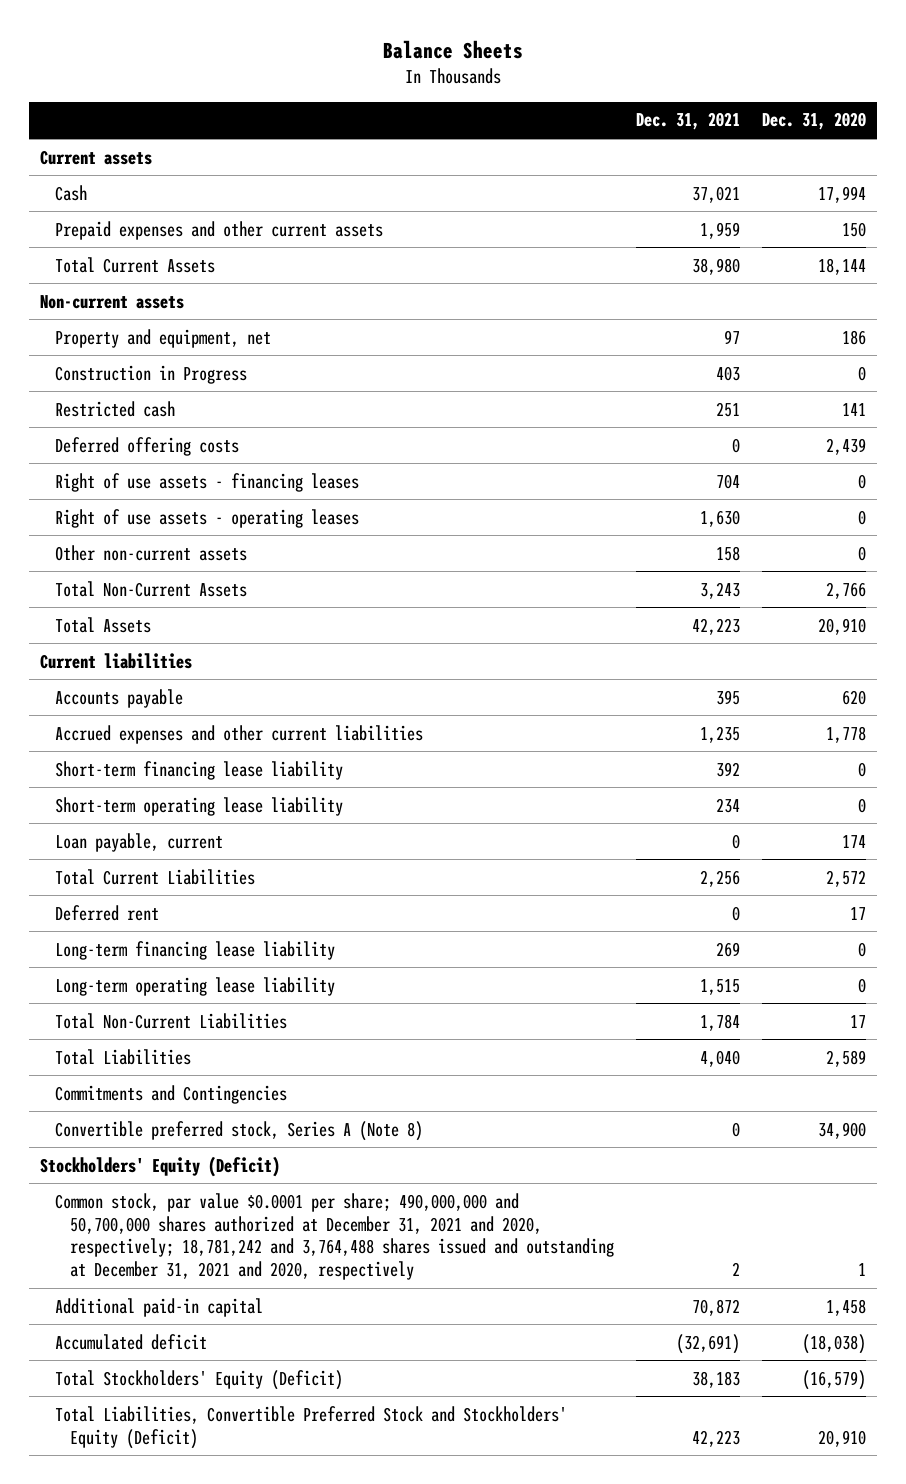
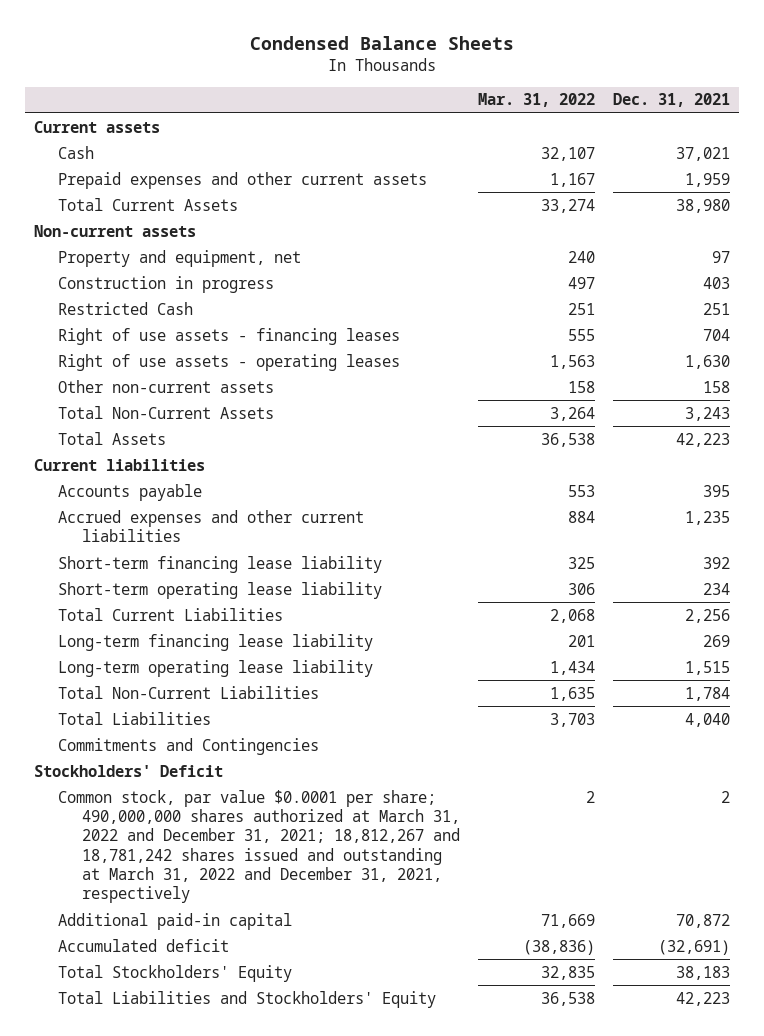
[383,40,524,60] Balance Sheets -> [250,35,515,50] Condensed Balance Sheets
[761,112,866,131] Dec. 31, 2020 -> none
none -> [478,93,596,108] Mar. 31, 2022
[54,436,239,456] Deferred offering costs -> none
[54,364,247,384] Construction in Progress -> [58,275,275,293] Construction in progress
[54,400,175,417] Restricted cash -> [58,301,194,315] Restricted Cash
[54,832,223,852] Loan payable, current -> none
[54,904,159,921] Deferred rent -> none
[54,1120,423,1141] Convertible preferred stock, Series A (Note 8) -> none
[40,1155,281,1177] Stockholders' Equity (Deficit) -> [34,764,224,777] Stockholders' Deficit
[54,1192,614,1281] Common stock, par value $0.0001 per share; 490,000,000 and 50,700,000 shares authorized at December 31, 2021 and 2020, respectively; 18,781,242 and 3,764,488 shares issued and outstanding at December 31, 2021 and 2020, respectively -> [58,789,461,904] Common stock, par value $0.0001 per share; 490,000,000 shares authorized at March 31, 2022 and December 31, 2021; 18,812,267 and 18,781,242 shares issued and outstanding at March 31, 2022 and December 31, 2021, respectively
[54,1369,343,1390] Total Stockholders' Equity (Deficit) -> [58,964,293,982] Total Stockholders' Equity
[54,1405,567,1449] Total Liabilities, Convertible Preferred Stock and Stockholders' Equity (Deficit) -> [58,990,437,1008] Total Liabilities and Stockholders' Equity

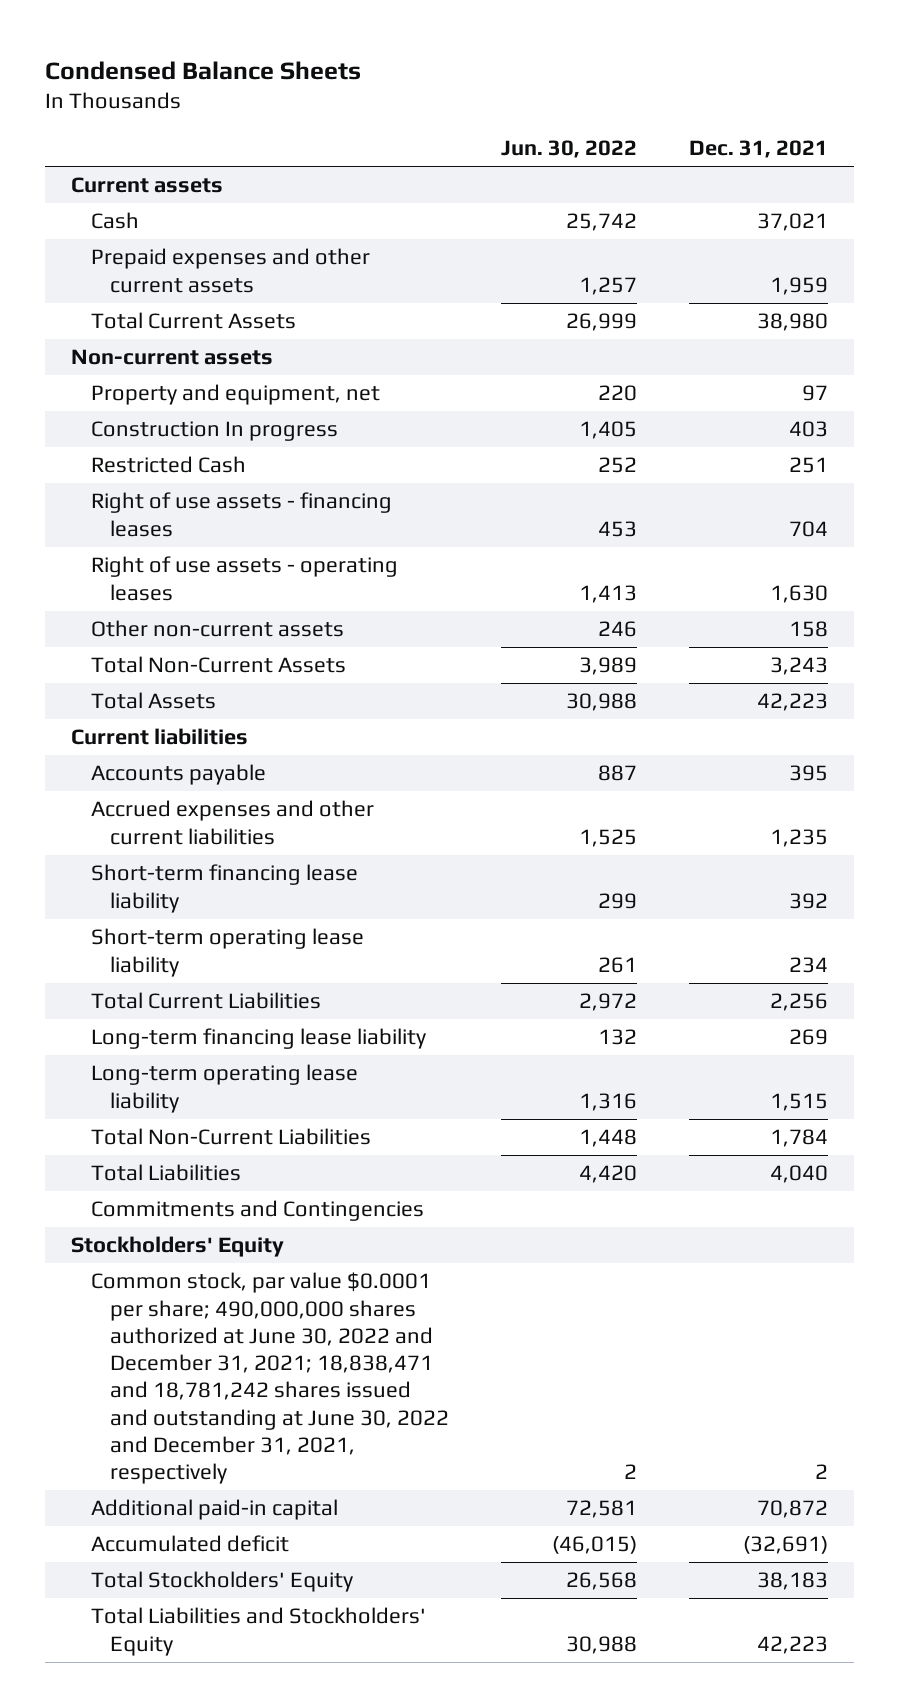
[478,93,596,108] Mar. 31, 2022 -> none
none -> [501,140,638,159] Jun. 30, 2022
[58,275,275,293] Construction in progress -> [90,421,338,442] Construction In progress
[34,764,224,777] Stockholders' Deficit -> [70,1236,284,1258] Stockholders' Equity
[58,789,461,904] Common stock, par value $0.0001 per share; 490,000,000 shares authorized at March 31, 2022 and December 31, 2021; 18,812,267 and 18,781,242 shares issued and outstanding at March 31, 2022 and December 31, 2021, respectively -> [90,1272,450,1485] Common stock, par value $0.0001 per share; 490,000,000 shares authorized at June 30, 2022 and December 31, 2021; 18,838,471 and 18,781,242 shares issued and outstanding at June 30, 2022 and December 31, 2021, respectively

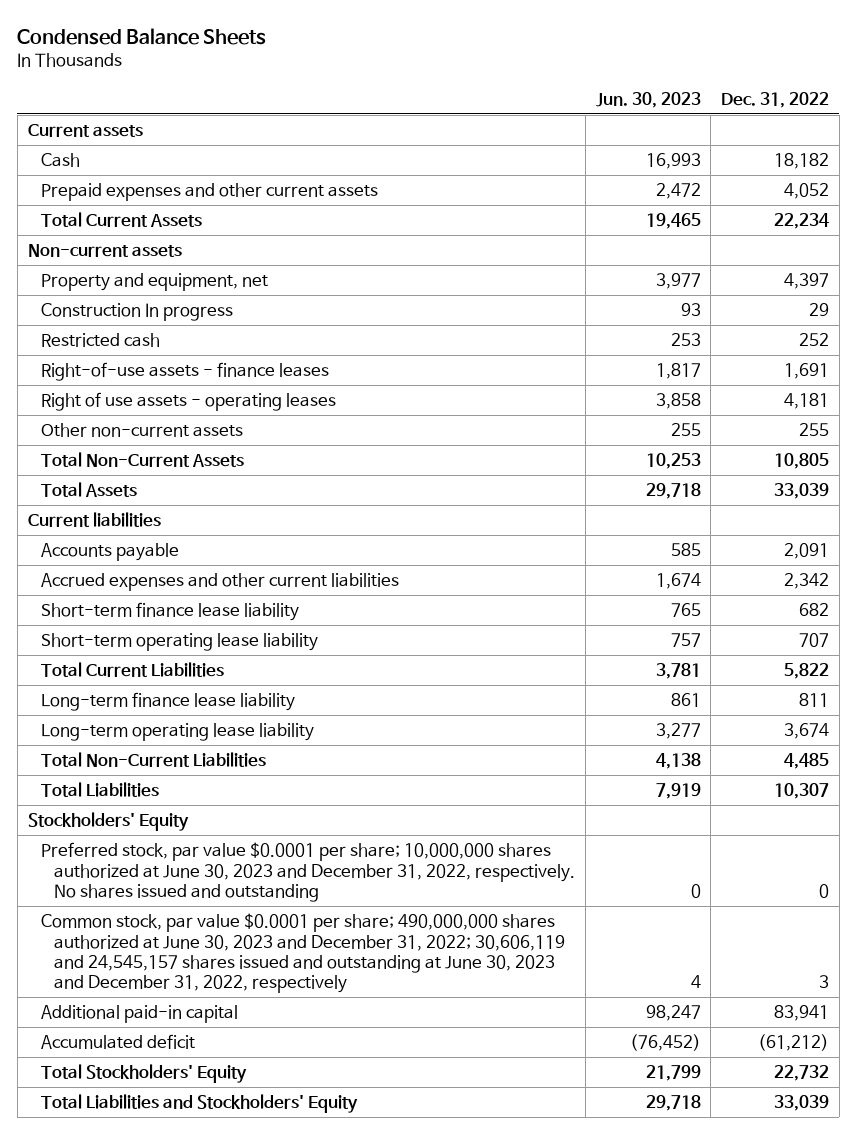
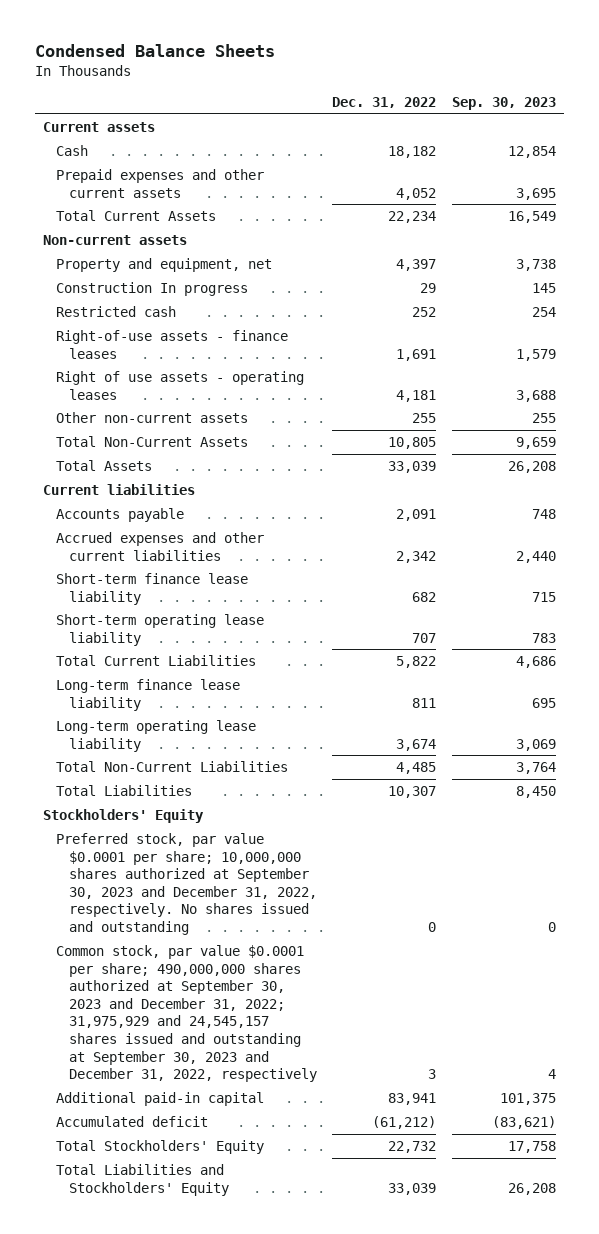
[595,91,701,108] Jun. 30, 2023 -> none
none -> [451,97,556,111] Sep. 30, 2023
[40,842,575,902] Preferred stock, par value $0.0001 per share; 10,000,000 shares authorized at June 30, 2023 and December 31, 2022, respectively. No shares issued and outstanding -> [55,832,317,936] Preferred stock, par value $0.0001 per share; 10,000,000 shares authorized at September 30, 2023 and December 31, 2022, respectively. No shares issued and outstanding
[40,913,565,994] Common stock, par value $0.0001 per share; 490,000,000 shares authorized at June 30, 2023 and December 31, 2022; 30,606,119 and 24,545,157 shares issued and outstanding at June 30, 2023 and December 31, 2022, respectively -> [55,944,317,1083] Common stock, par value $0.0001 per share; 490,000,000 shares authorized at September 30, 2023 and December 31, 2022; 31,975,929 and 24,545,157 shares issued and outstanding at September 30, 2023 and December 31, 2022, respectively

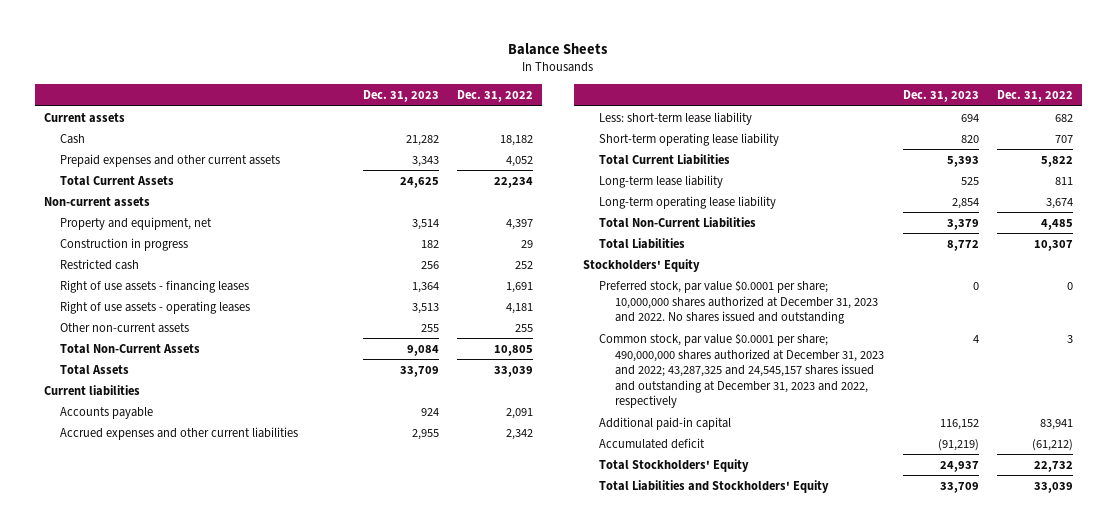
[34,43,275,57] Condensed Balance Sheets -> [508,43,609,56] Balance Sheets
[451,97,556,111] Sep. 30, 2023 -> none
none -> [362,90,439,103] Dec. 31, 2023
[55,281,248,296] Construction In progress -> [59,237,188,251] Construction in progress
[55,329,288,359] Right-of-use assets - finance leases -> [59,279,249,293] Right of use assets - financing leases
[55,572,248,605] Short-term finance lease liability -> [599,111,753,125] Less: short-term lease liability
[55,678,240,711] Long-term finance lease liability -> [599,174,724,188] Long-term lease liability
[55,832,317,936] Preferred stock, par value $0.0001 per share; 10,000,000 shares authorized at September 30, 2023 and December 31, 2022, respectively. No shares issued and outstanding -> [599,279,879,325] Preferred stock, par value $0.0001 per share; 10,000,000 shares authorized at December 31, 2023 and 2022. No shares issued and outstanding
[55,944,317,1083] Common stock, par value $0.0001 per share; 490,000,000 shares authorized at September 30, 2023 and December 31, 2022; 31,975,929 and 24,545,157 shares issued and outstanding at September 30, 2023 and December 31, 2022, respectively -> [599,332,885,409] Common stock, par value $0.0001 per share; 490,000,000 shares authorized at December 31, 2023 and 2022; 43,287,325 and 24,545,157 shares issued and outstanding at December 31, 2023 and 2022, respectively

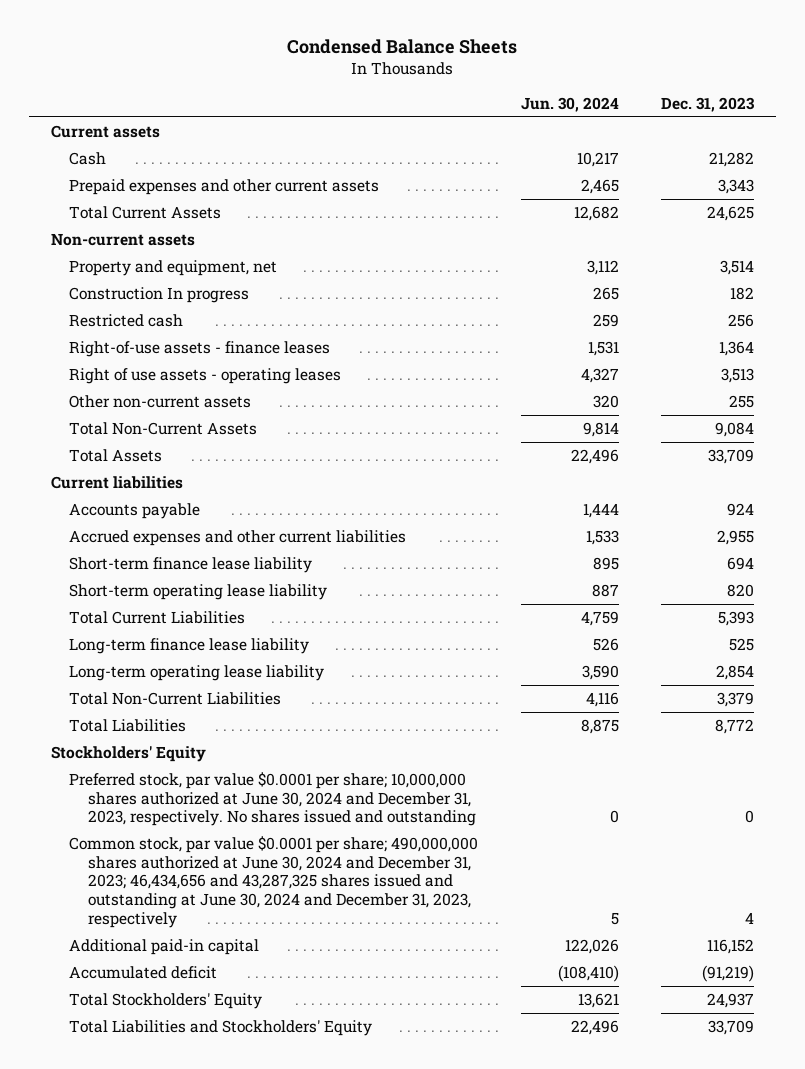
[508,43,609,56] Balance Sheets -> [287,39,518,55] Condensed Balance Sheets
[457,90,534,103] Dec. 31, 2022 -> none
none -> [520,96,619,112] Jun. 30, 2024
[59,237,188,251] Construction in progress -> [69,287,250,304] Construction In progress
[59,279,249,293] Right of use assets - financing leases -> [69,341,331,358] Right-of-use assets - finance leases
[599,111,753,125] Less: short-term lease liability -> [69,557,313,574] Short-term finance lease liability
[599,174,724,188] Long-term lease liability -> [69,638,310,655] Long-term finance lease liability
[599,279,879,325] Preferred stock, par value $0.0001 per share; 10,000,000 shares authorized at December 31, 2023 and 2022. No shares issued and outstanding -> [69,772,476,827] Preferred stock, par value $0.0001 per share; 10,000,000 shares authorized at June 30, 2024 and December 31, 2023, respectively. No shares issued and outstanding
[599,332,885,409] Common stock, par value $0.0001 per share; 490,000,000 shares authorized at December 31, 2023 and 2022; 43,287,325 and 24,545,157 shares issued and outstanding at December 31, 2023 and 2022, respectively -> [69,836,479,928] Common stock, par value $0.0001 per share; 490,000,000 shares authorized at June 30, 2024 and December 31, 2023; 46,434,656 and 43,287,325 shares issued and outstanding at June 30, 2024 and December 31, 2023, respectively

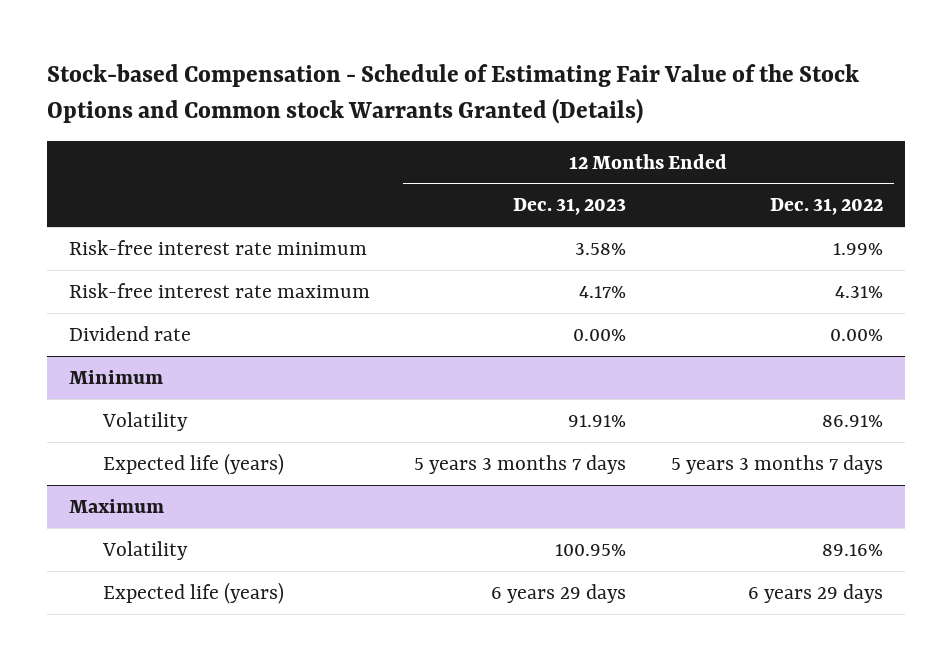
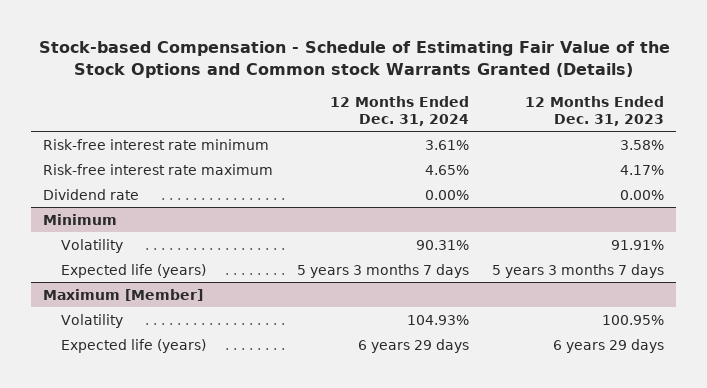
[769,198,883,216] Dec. 31, 2022 -> none
none -> [329,95,469,126] 12 Months Ended Dec. 31, 2024
[69,498,165,513] Maximum -> [43,288,204,301] Maximum [Member]

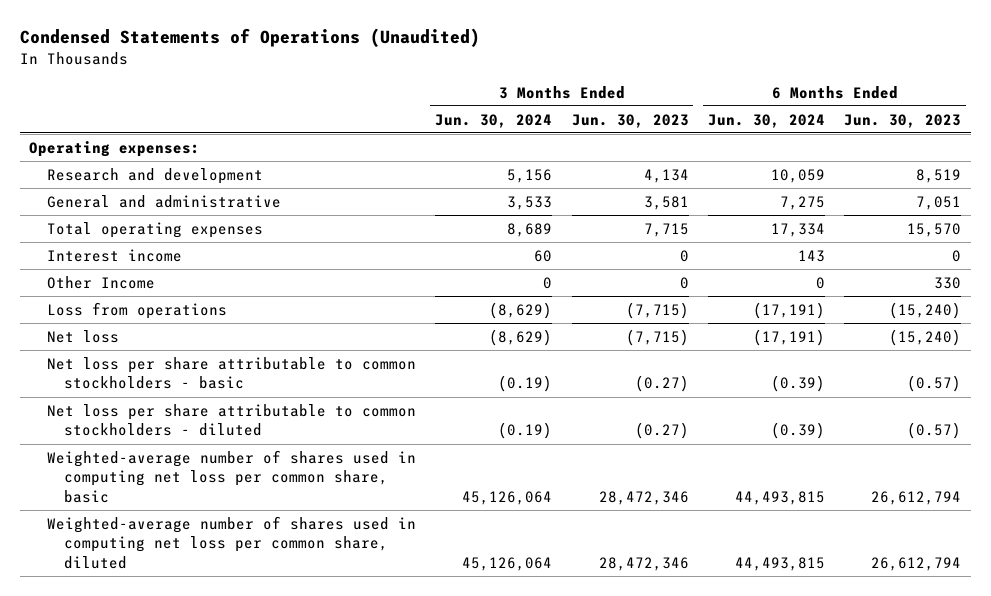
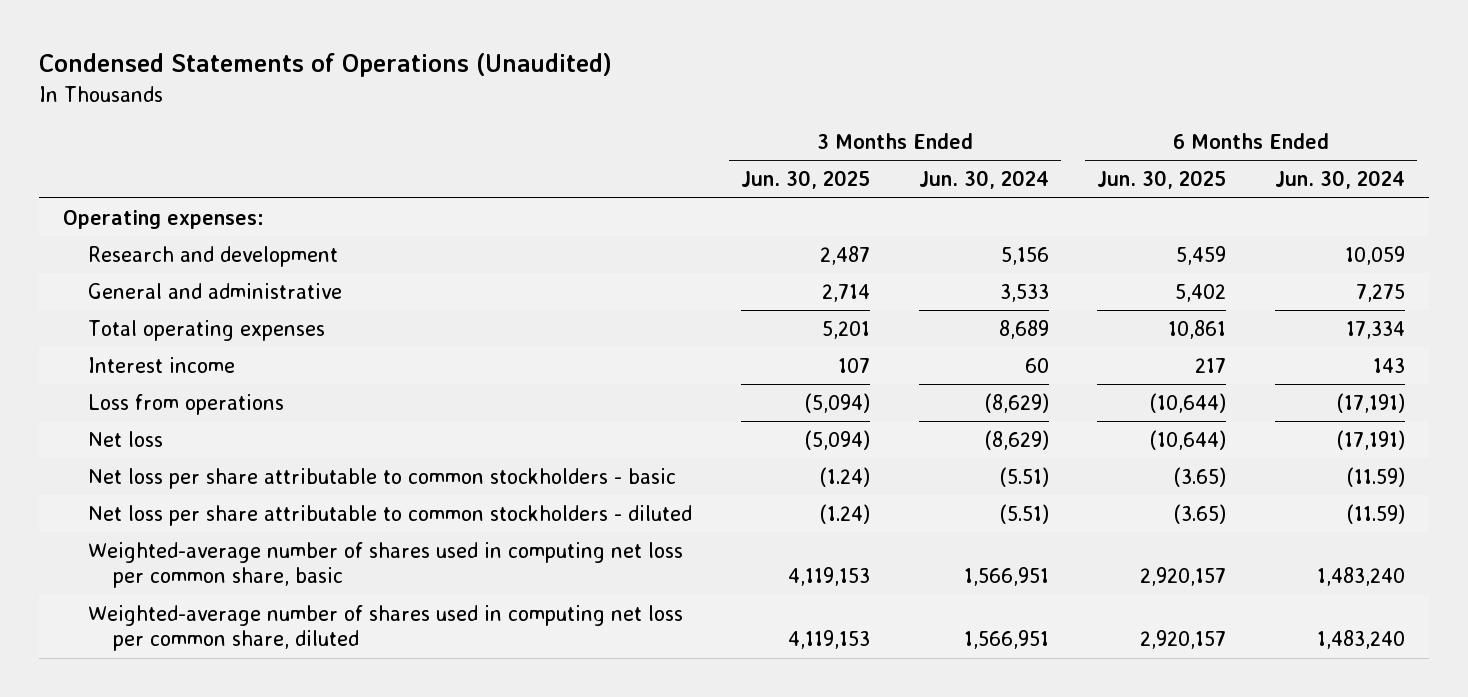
[571,113,689,128] Jun. 30, 2023 -> none
[844,113,962,128] Jun. 30, 2023 -> none
none -> [740,170,870,190] Jun. 30, 2025
none -> [1097,170,1227,190] Jun. 30, 2025
[46,275,155,289] Other Income -> none
[498,375,553,393] (0.19) -> [999,467,1049,488] (5.51)
[770,375,825,393] (0.39) -> [1347,467,1406,488] (11.59)
[498,422,553,440] (0.19) -> [999,504,1049,525] (5.51)
[770,422,825,440] (0.39) -> [1347,504,1406,525] (11.59)
[462,491,553,506] 45,126,064 -> [963,567,1049,587] 1,566,951
[734,491,825,506] 44,493,815 -> [1317,567,1406,587] 1,483,240
[462,557,553,572] 45,126,064 -> [963,630,1049,650] 1,566,951
[734,557,825,572] 44,493,815 -> [1317,630,1406,650] 1,483,240

